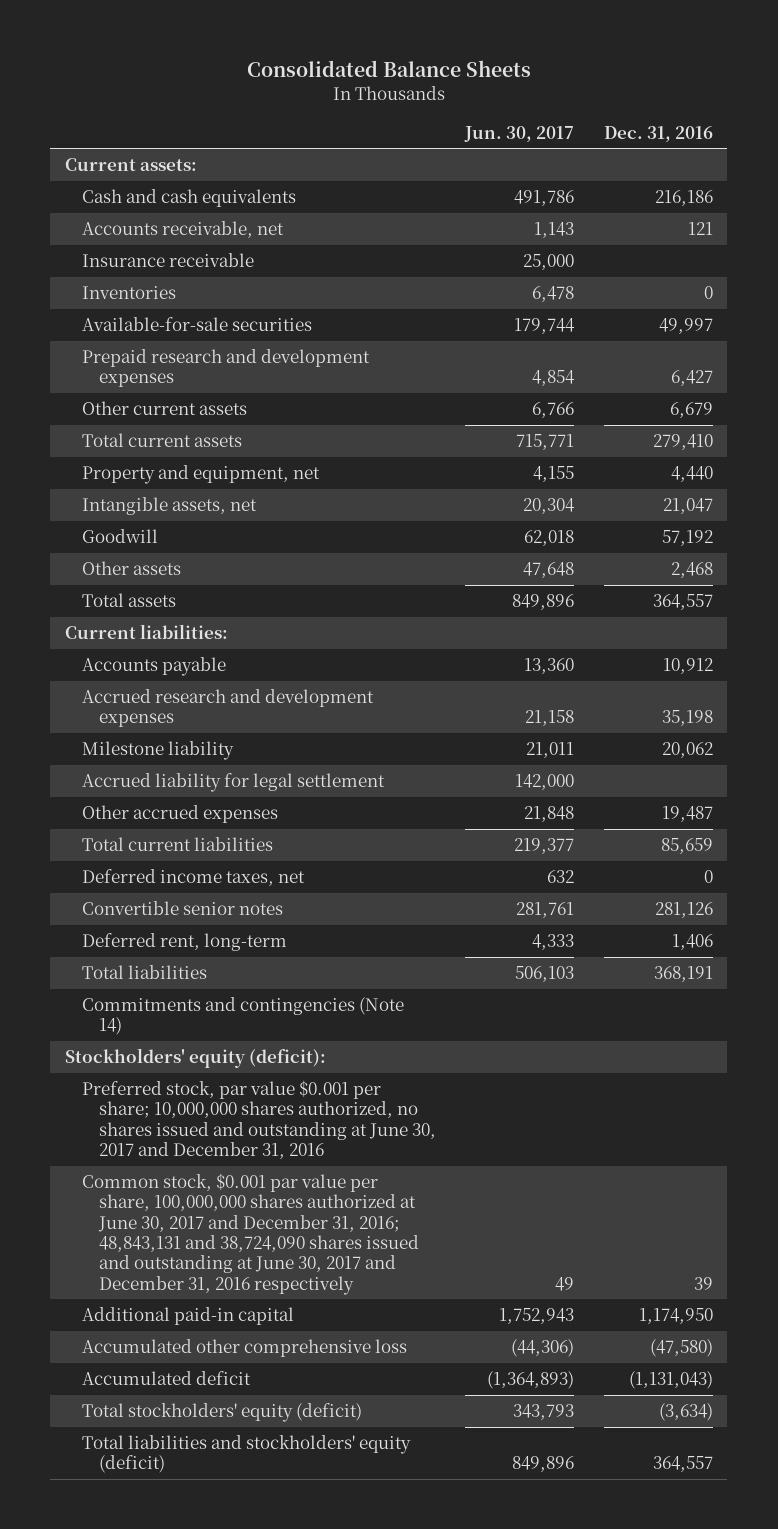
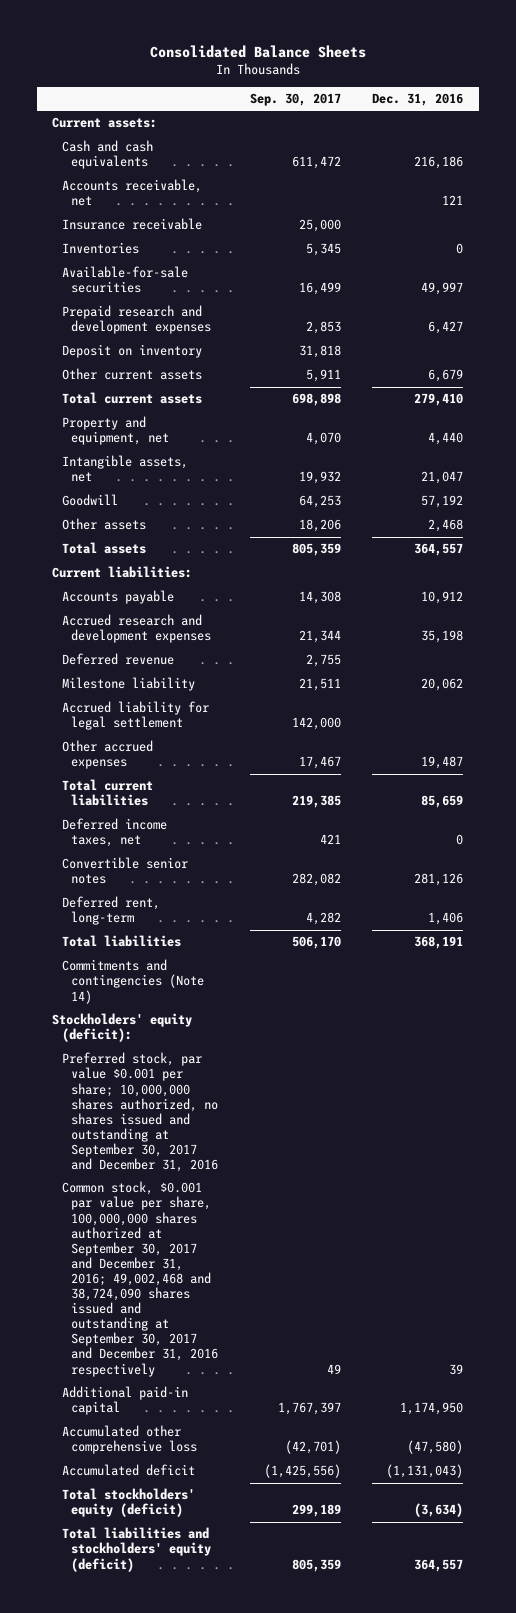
[464,125,575,142] Jun. 30, 2017 -> none
none -> [249,93,341,107] Sep. 30, 2017
none -> [61,344,202,359] Deposit on inventory
none -> [61,653,174,666] Deferred revenue
[81,1080,436,1159] Preferred stock, par value $0.001 per share; 10,000,000 shares authorized, no shares issued and outstanding at June 30, 2017 and December 31, 2016 -> [61,1052,219,1173] Preferred stock, par value $0.001 per share; 10,000,000 shares authorized, no shares issued and outstanding at September 30, 2017 and December 31, 2016
[81,1173,419,1295] Common stock, $0.001 par value per share, 100,000,000 shares authorized at June 30, 2017 and December 31, 2016; 48,843,131 and 38,724,090 shares issued and outstanding at June 30, 2017 and December 31, 2016 respectively -> [61,1181,219,1377] Common stock, $0.001 par value per share, 100,000,000 shares authorized at September 30, 2017 and December 31, 2016; 49,002,468 and 38,724,090 shares issued and outstanding at September 30, 2017 and December 31, 2016 respectively

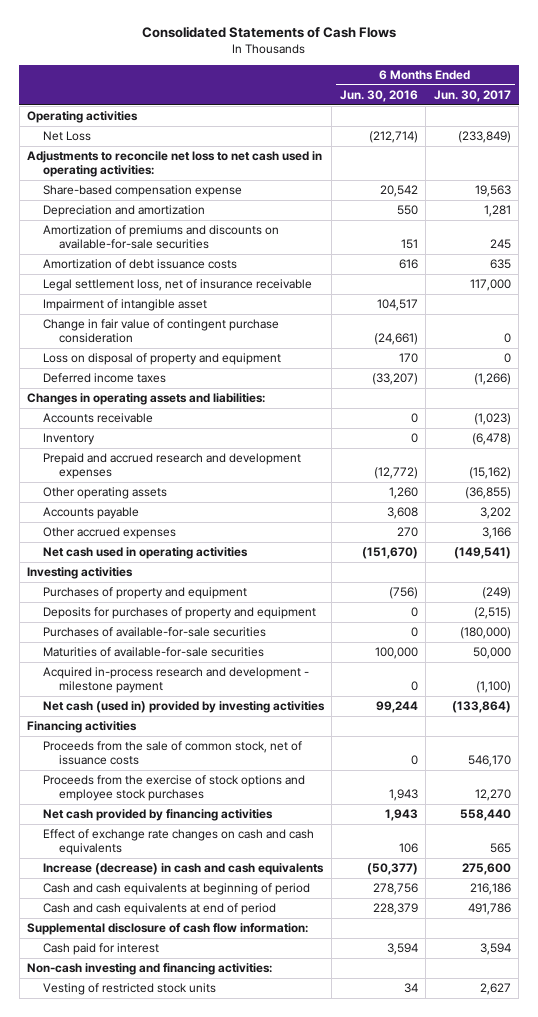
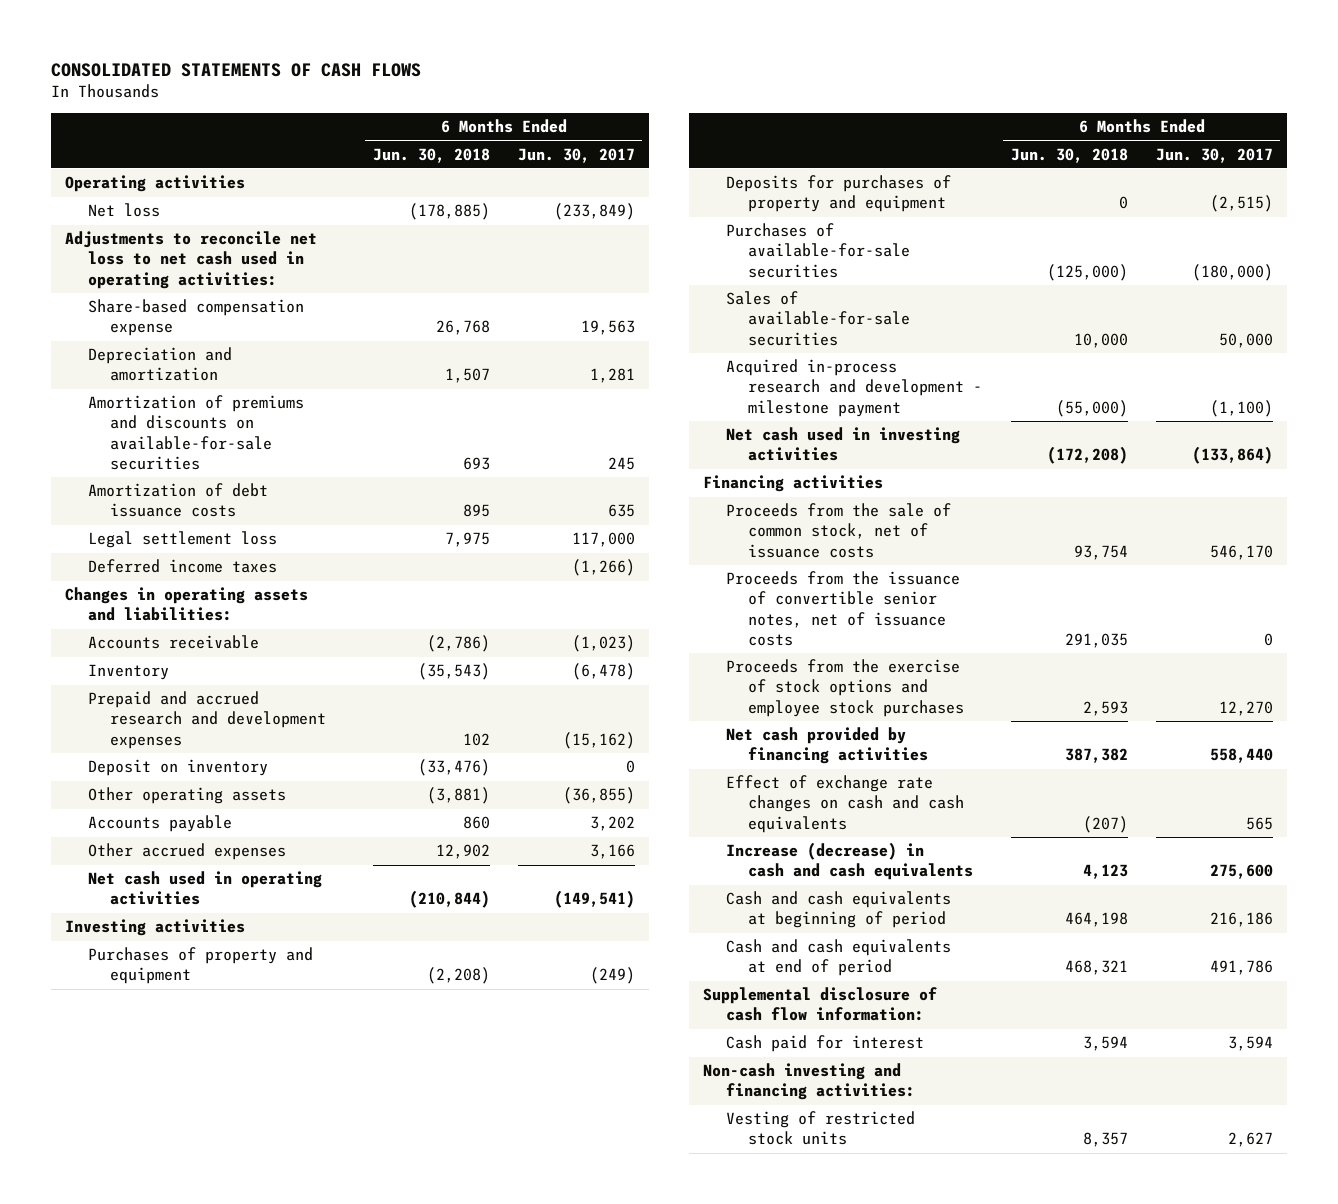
[141,26,396,39] Consolidated Statements of Cash Flows -> [50,62,421,77] CONSOLIDATED STATEMENTS OF CASH FLOWS
[339,90,418,103] Jun. 30, 2016 -> none
none -> [372,147,490,163] Jun. 30, 2018
[42,131,91,142] Net Loss -> [87,203,160,218] Net loss
[42,299,207,312] Impairment of intangible asset -> none
[42,319,279,343] Change in fair value of contingent purchase consideration -> none
[42,353,281,366] Loss on disposal of property and equipment -> none
[42,279,312,292] Legal settlement loss, net of insurance receivable -> [87,531,277,549] Legal settlement loss
none -> [87,759,268,777] Deposit on inventory
[42,647,264,658] Maturities of available-for-sale securities -> [725,291,910,346] Sales of available-for-sale securities
[42,701,325,714] Net cash (used in) provided by investing activities -> [725,427,960,462] Net cash used in investing activities
none -> [725,571,960,646] Proceeds from the issuance of convertible senior notes, net of issuance costs

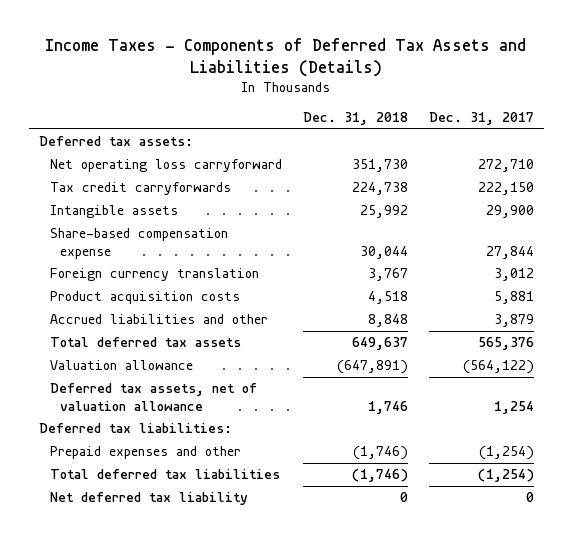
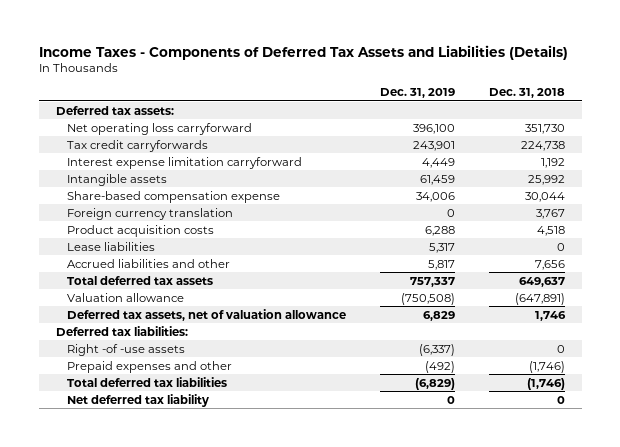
[428,112,534,126] Dec. 31, 2017 -> none
none -> [379,88,455,99] Dec. 31, 2019
none -> [66,156,302,169] Interest expense limitation carryforward
none -> [66,241,155,251] Lease liabilities
[367,314,408,328] 8,848 -> [534,259,565,270] 7,656
none -> [66,343,185,356] Right -of -use assets

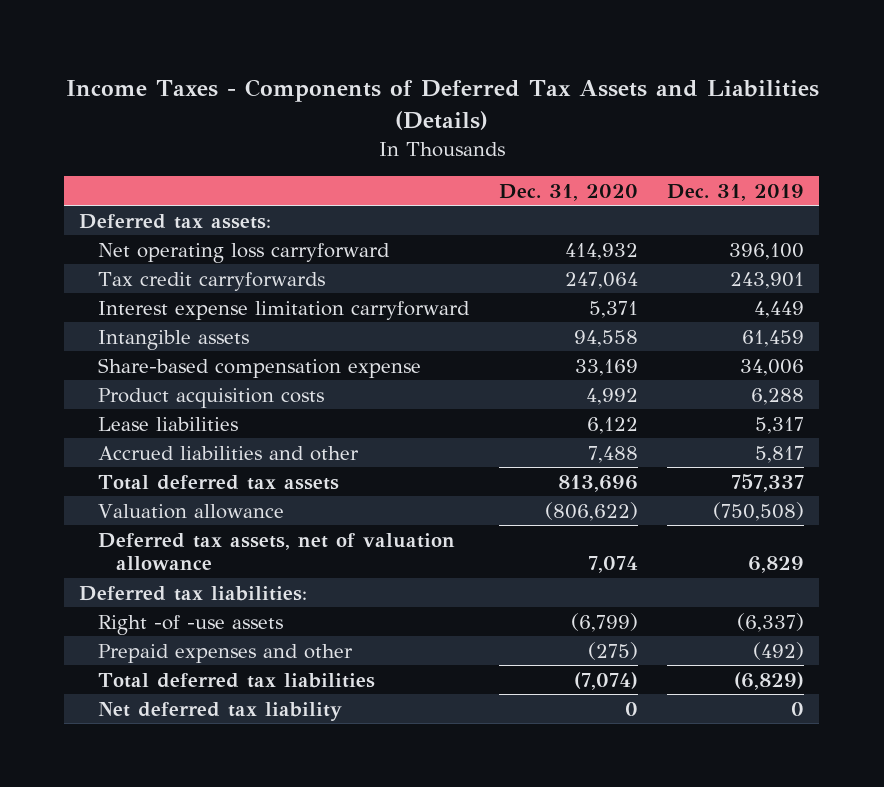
[488,88,565,99] Dec. 31, 2018 -> none
none -> [498,183,638,201] Dec. 31, 2020
[66,207,233,220] Foreign currency translation -> none

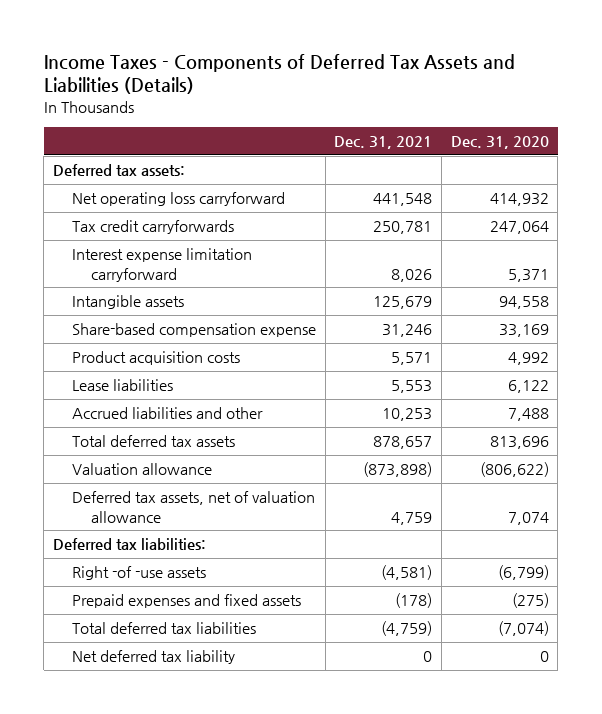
[667,183,805,201] Dec. 31, 2019 -> none
none -> [334,136,433,150] Dec. 31, 2021
[97,643,353,663] Prepaid expenses and other -> [72,594,302,609] Prepaid expenses and fixed assets

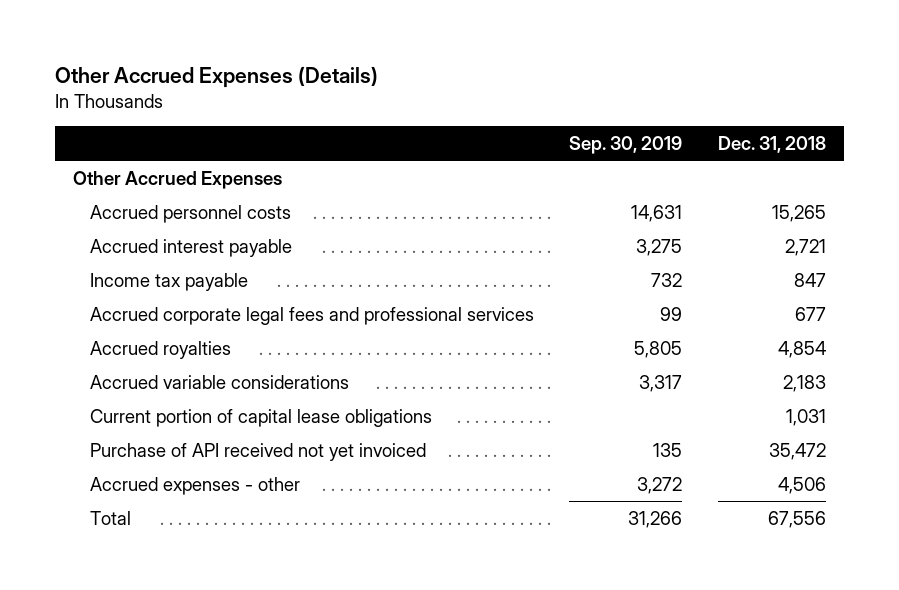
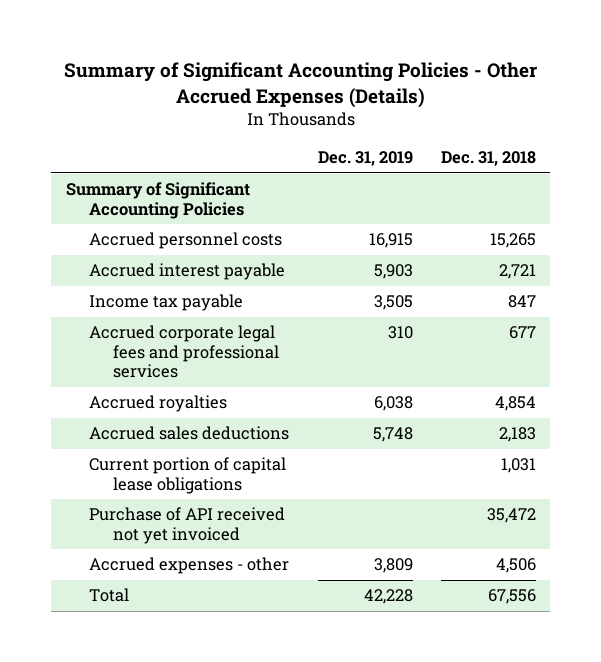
[54,66,378,89] Other Accrued Expenses (Details) -> [63,62,537,108] Summary of Significant Accounting Policies - Other Accrued Expenses (Details)
[569,135,683,154] Sep. 30, 2019 -> none
none -> [317,151,413,167] Dec. 31, 2019
[72,170,282,189] Other Accrued Expenses -> none
none -> [65,182,250,219] Summary of Significant Accounting Policies
[89,374,349,389] Accrued variable considerations -> [89,426,290,441] Accrued sales deductions

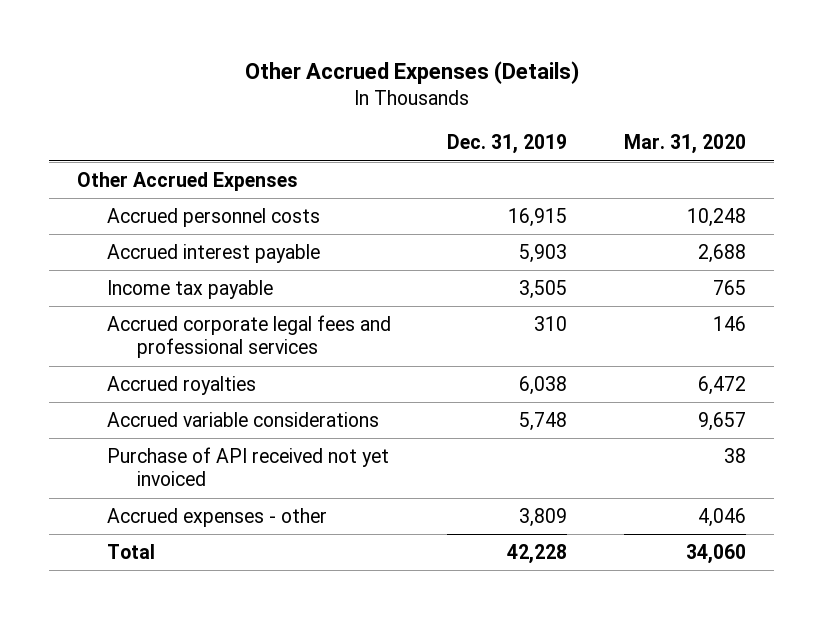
[63,62,537,108] Summary of Significant Accounting Policies - Other Accrued Expenses (Details) -> [244,61,579,85] Other Accrued Expenses (Details)
[440,151,536,167] Dec. 31, 2018 -> none
none -> [623,134,746,155] Mar. 31, 2020
[65,182,250,219] Summary of Significant Accounting Policies -> none
none -> [77,172,299,192] Other Accrued Expenses
[89,457,287,494] Current portion of capital lease obligations -> none
[89,426,290,441] Accrued sales deductions -> [107,412,380,428] Accrued variable considerations

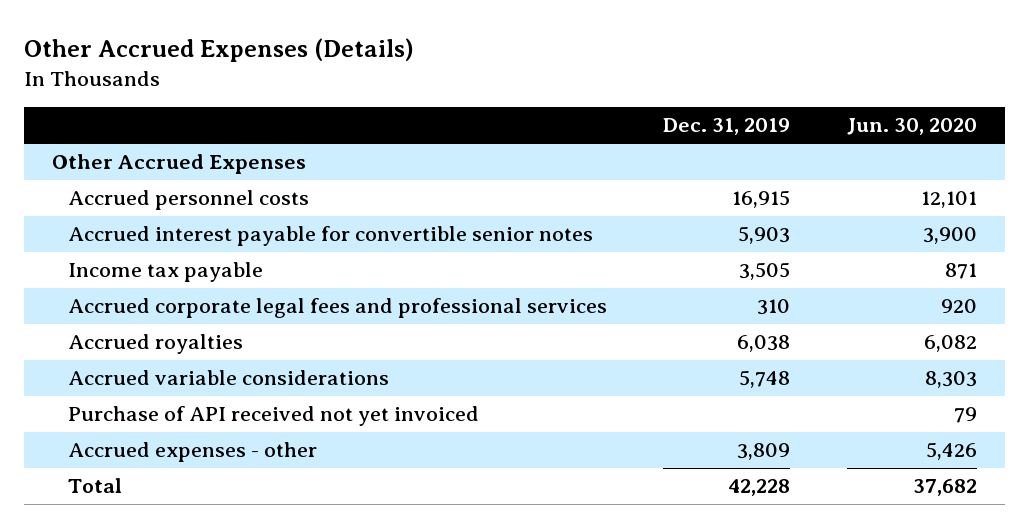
[623,134,746,155] Mar. 31, 2020 -> none
none -> [847,118,978,136] Jun. 30, 2020
[107,244,321,264] Accrued interest payable -> [67,226,593,247] Accrued interest payable for convertible senior notes

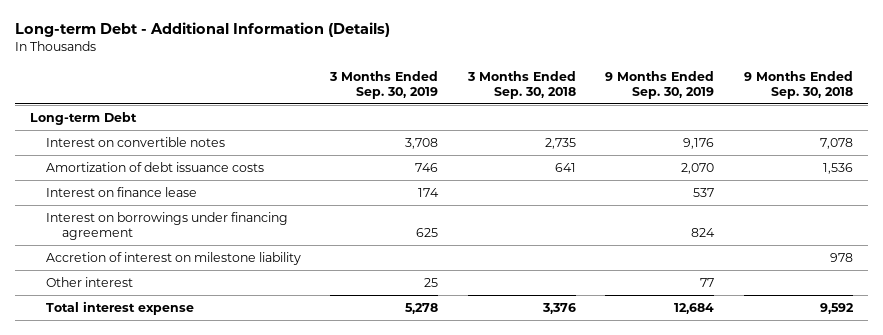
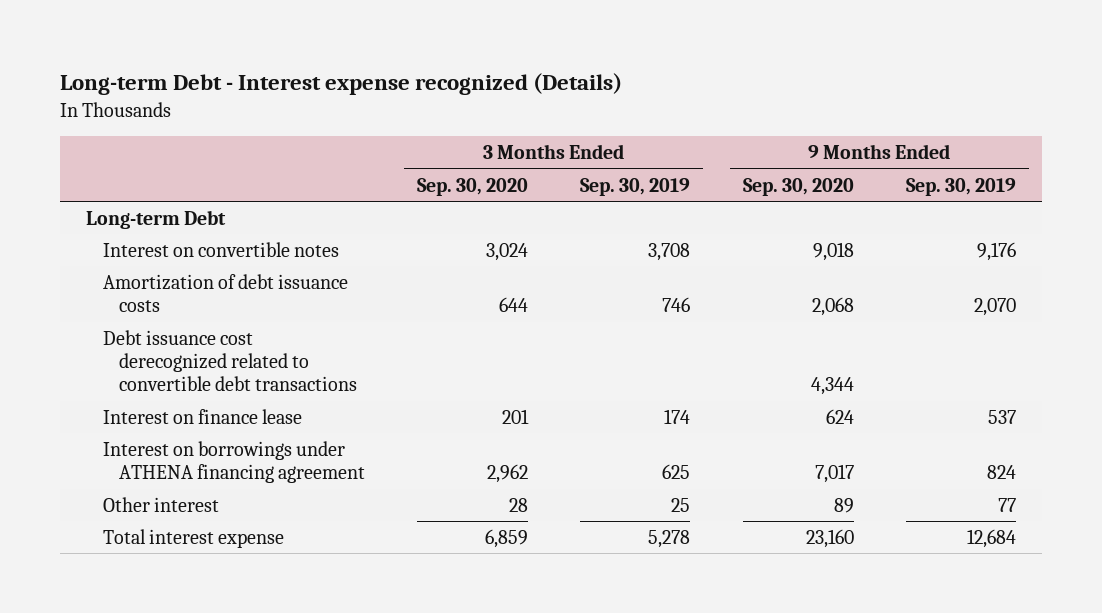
[14,22,390,38] Long-term Debt - Additional Information (Details) -> [60,73,623,96] Long-term Debt - Interest expense recognized (Details)
[466,70,576,99] 3 Months Ended Sep. 30, 2018 -> none
[743,70,853,99] 9 Months Ended Sep. 30, 2018 -> none
none -> [417,177,529,196] Sep. 30, 2020
none -> [742,177,854,196] Sep. 30, 2020
none -> [102,329,357,391] Debt issuance cost derecognized related to convertible debt transactions
[45,251,301,265] Accretion of interest on milestone liability -> none
[45,211,288,240] Interest on borrowings under financing agreement -> [102,440,365,483] Interest on borrowings under ATHENA financing agreement

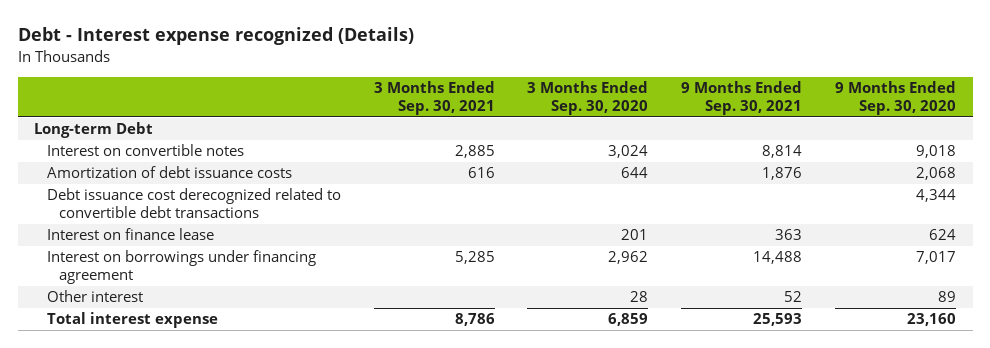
[60,73,623,96] Long-term Debt - Interest expense recognized (Details) -> [17,27,414,46] Debt - Interest expense recognized (Details)
[580,177,691,196] Sep. 30, 2019 -> none
[905,177,1016,196] Sep. 30, 2019 -> none
none -> [373,81,495,116] 3 Months Ended Sep. 30, 2021
none -> [681,81,803,116] 9 Months Ended Sep. 30, 2021
[102,440,365,483] Interest on borrowings under ATHENA financing agreement -> [46,250,316,285] Interest on borrowings under financing agreement

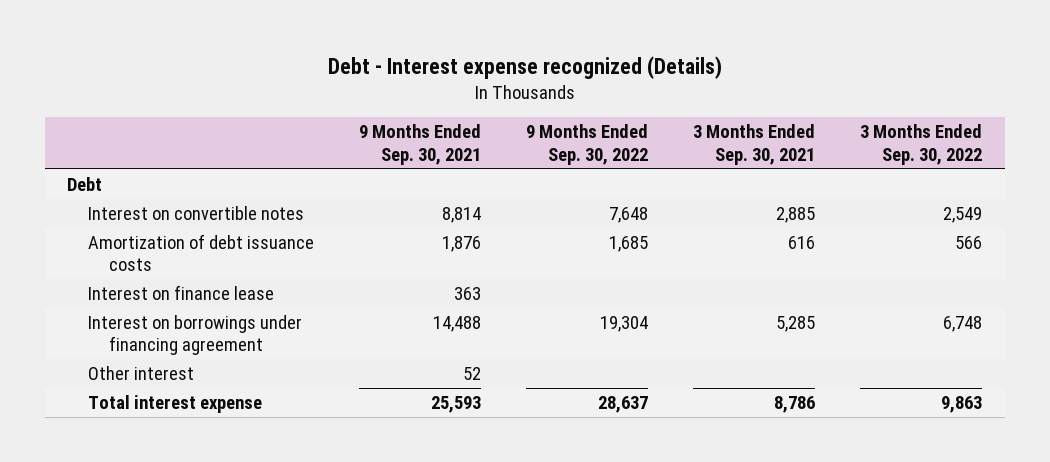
[527,81,649,116] 3 Months Ended Sep. 30, 2020 -> none
[835,81,957,116] 9 Months Ended Sep. 30, 2020 -> none
none -> [526,124,649,165] 9 Months Ended Sep. 30, 2022
none -> [860,124,983,165] 3 Months Ended Sep. 30, 2022
[33,122,153,139] Long-term Debt -> [67,177,103,192] Debt
[46,188,341,219] Debt issuance cost derecognized related to convertible debt transactions -> none

